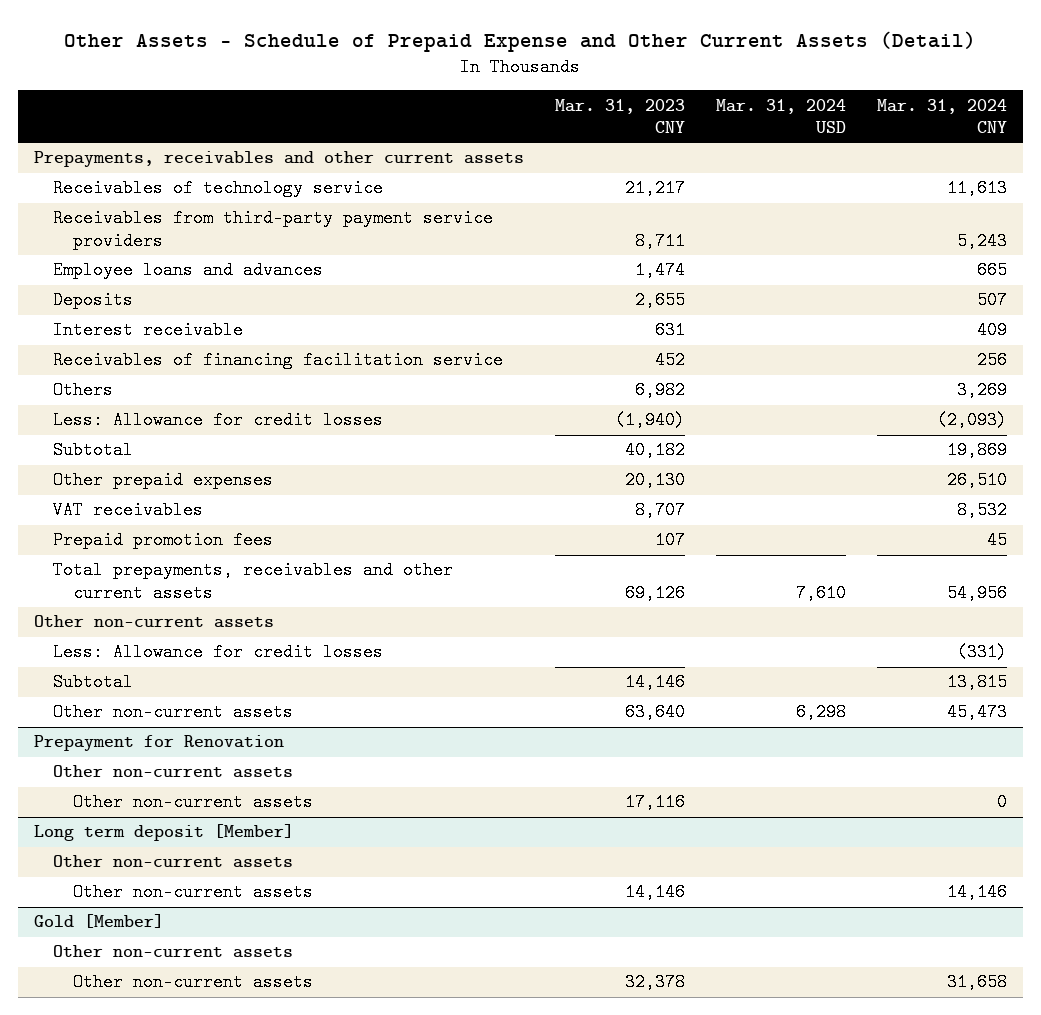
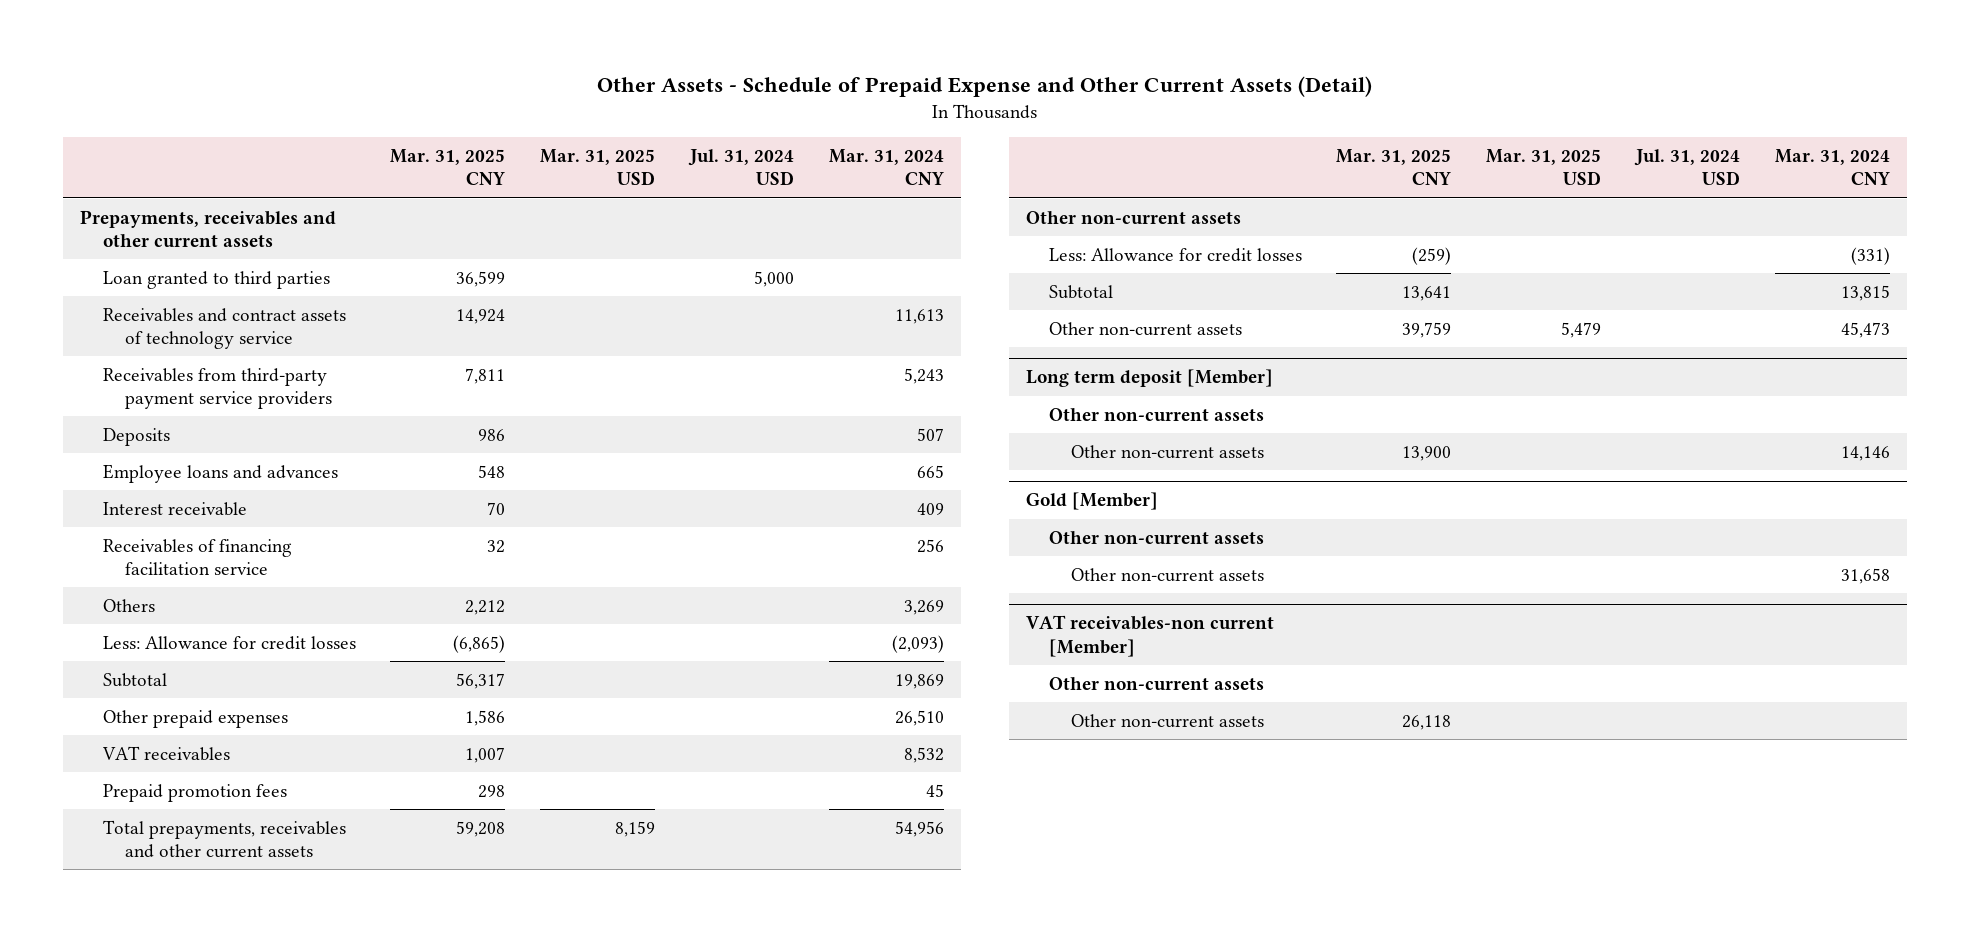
[554,98,685,134] Mar. 31, 2023 CNY -> none
[715,98,846,134] Mar. 31, 2024 USD -> none
none -> [390,148,506,186] Mar. 31, 2025 CNY
none -> [540,148,656,186] Mar. 31, 2025 USD
none -> [687,148,794,186] Jul. 31, 2024 USD
none -> [102,270,330,289] Loan granted to third parties
[53,179,384,198] Receivables of technology service -> [102,307,346,350] Receivables and contract assets of technology service
[53,261,324,280] Employee loans and advances -> [102,463,338,483] Employee loans and advances
[33,735,284,752] Prepayment for Renovation -> none
[53,765,294,779] Other non-current assets -> none
[73,793,314,812] Other non-current assets -> none
none -> [1026,615,1275,658] VAT receivables-non current [Member]
none -> [1048,676,1264,691] Other non-current assets
none -> [1071,713,1265,728] Other non-current assets

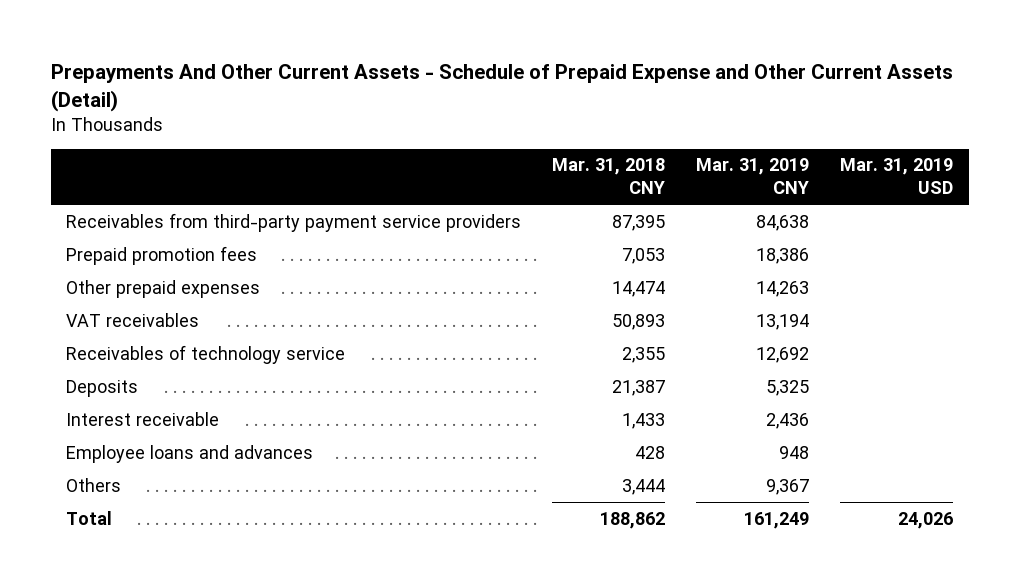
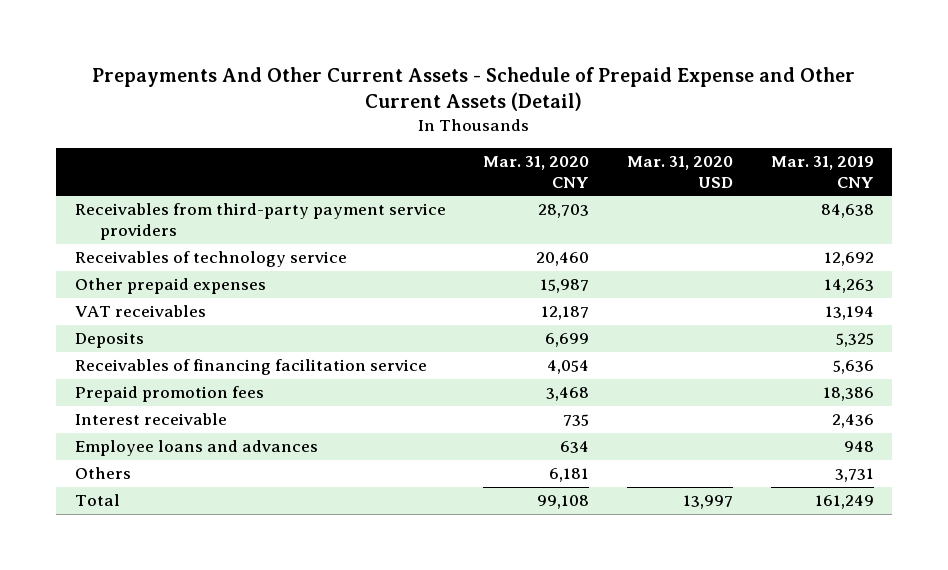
[552,158,666,195] Mar. 31, 2018 CNY -> none
[840,158,954,195] Mar. 31, 2019 USD -> none
none -> [483,155,590,188] Mar. 31, 2020 CNY
none -> [626,155,733,188] Mar. 31, 2020 USD
[66,344,346,364] Receivables of technology service -> [74,251,347,268] Receivables of technology service
none -> [74,359,427,376] Receivables of financing facilitation service
[66,245,258,265] Prepaid promotion fees -> [74,386,264,403] Prepaid promotion fees
[766,478,810,495] 9,367 -> [834,468,874,483] 3,731

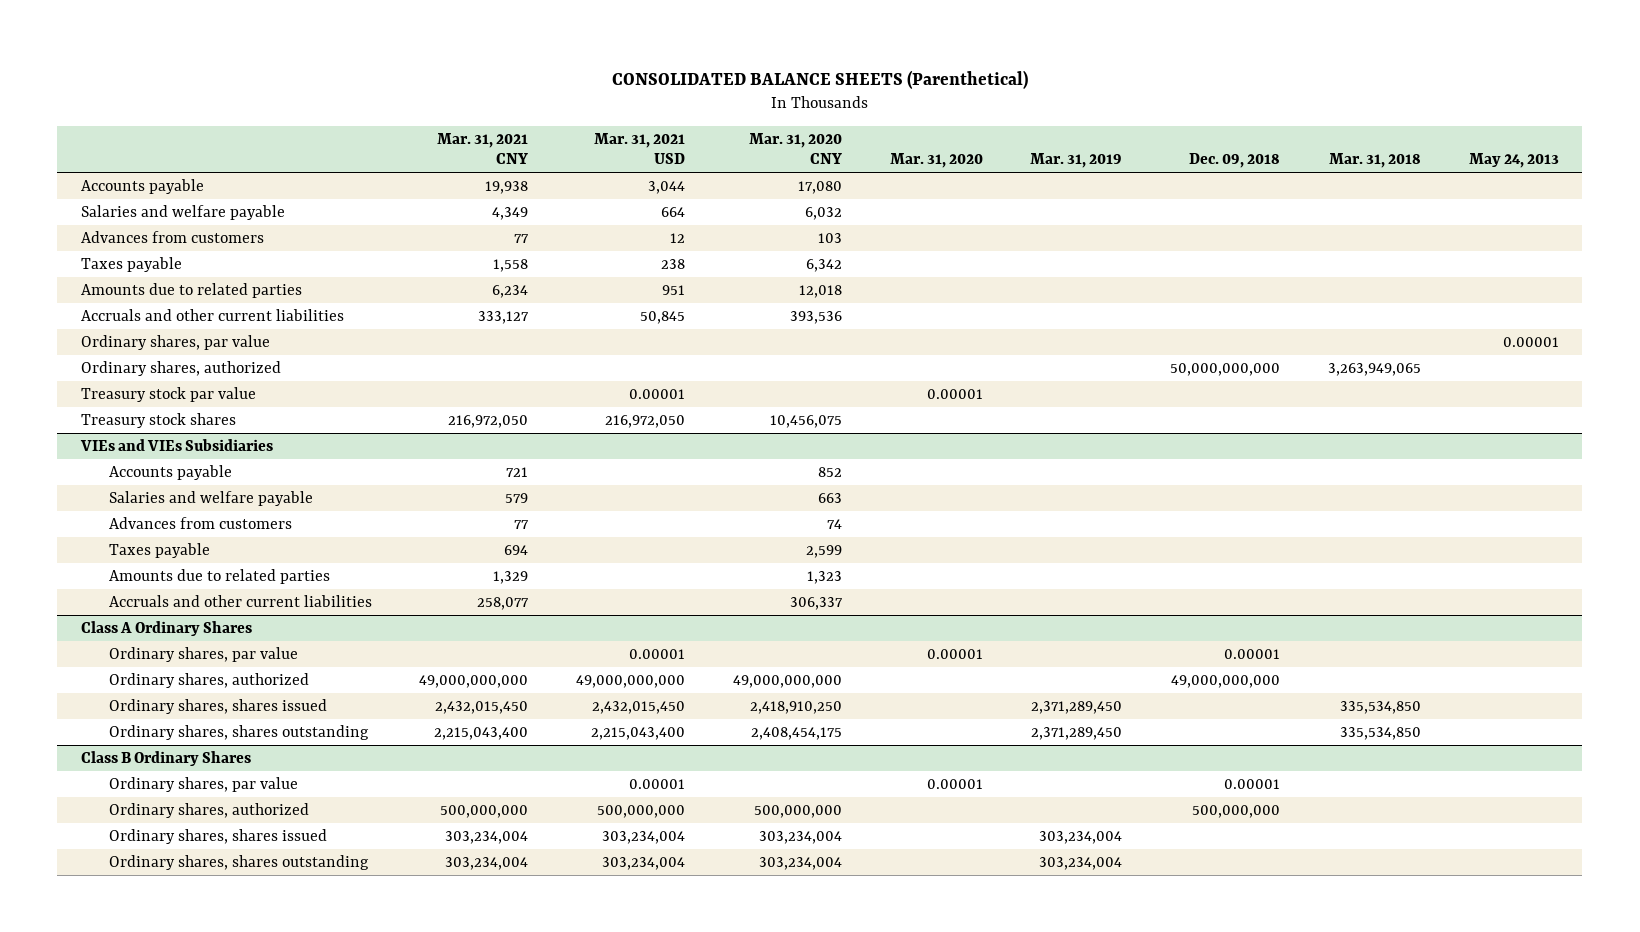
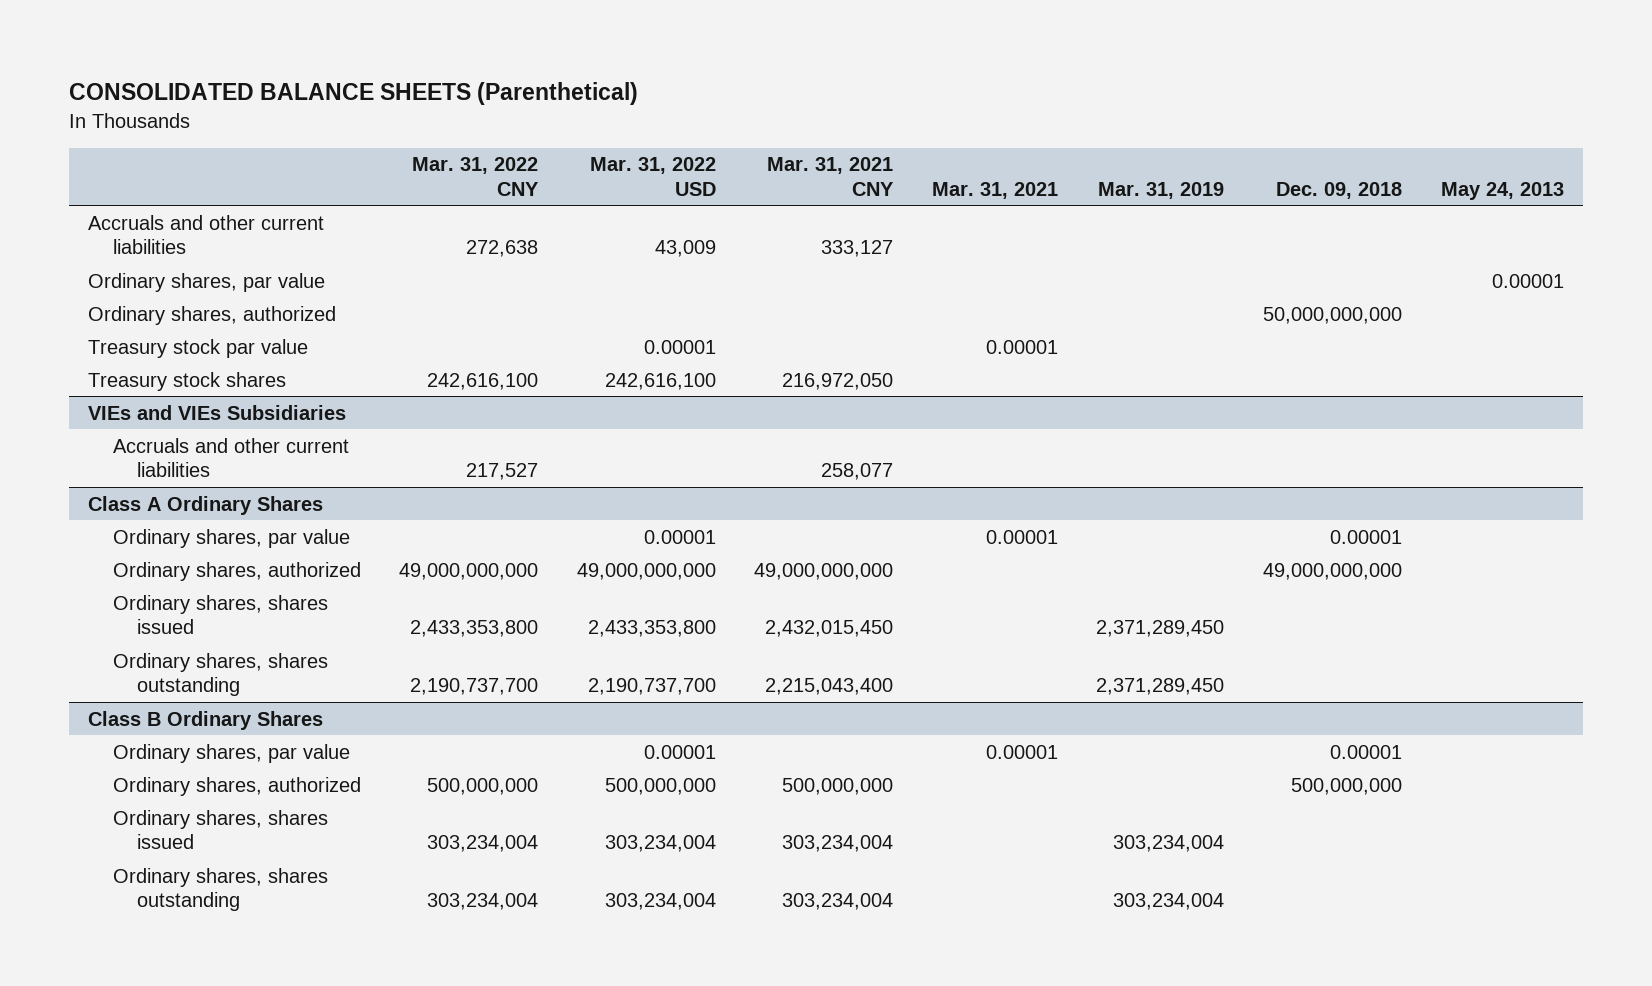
[594,132,686,165] Mar. 31, 2021 USD -> none
[748,132,842,165] Mar. 31, 2020 CNY -> none
[889,153,983,169] Mar. 31, 2020 -> none
[1328,153,1421,169] Mar. 31, 2018 -> none
none -> [412,157,540,196] Mar. 31, 2022 CNY
none -> [589,157,716,196] Mar. 31, 2022 USD
none -> [931,181,1058,199] Mar. 31, 2021
[81,179,205,195] Accounts payable -> none
[81,205,286,221] Salaries and welfare payable -> none
[81,231,265,244] Advances from customers -> none
[81,257,183,273] Taxes payable -> none
[81,283,303,299] Amounts due to related parties -> none
[108,465,232,481] Accounts payable -> none
[108,491,313,507] Salaries and welfare payable -> none
[108,517,292,530] Advances from customers -> none
[108,543,210,559] Taxes payable -> none
[108,569,330,585] Amounts due to related parties -> none

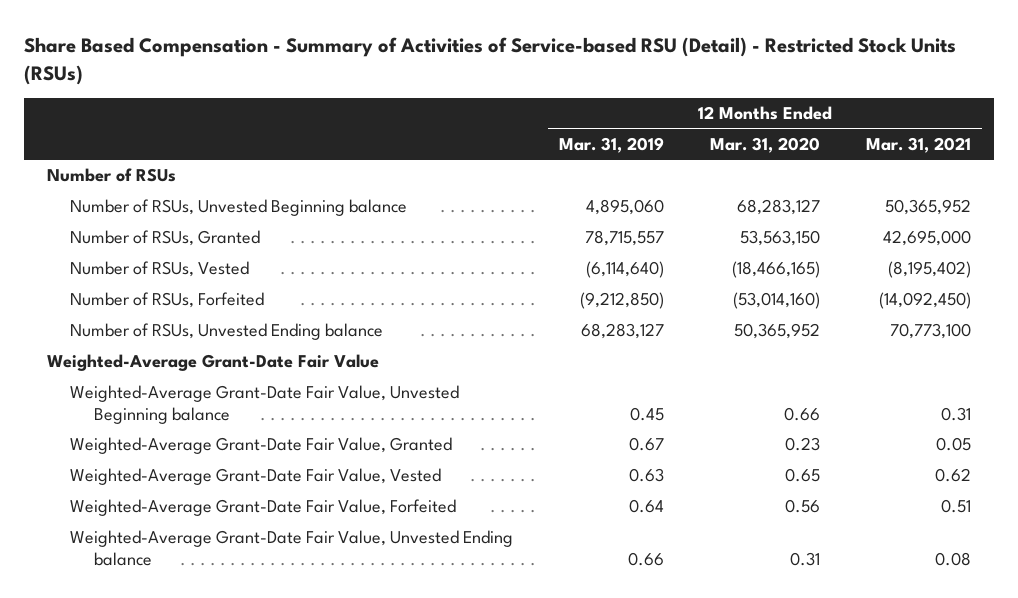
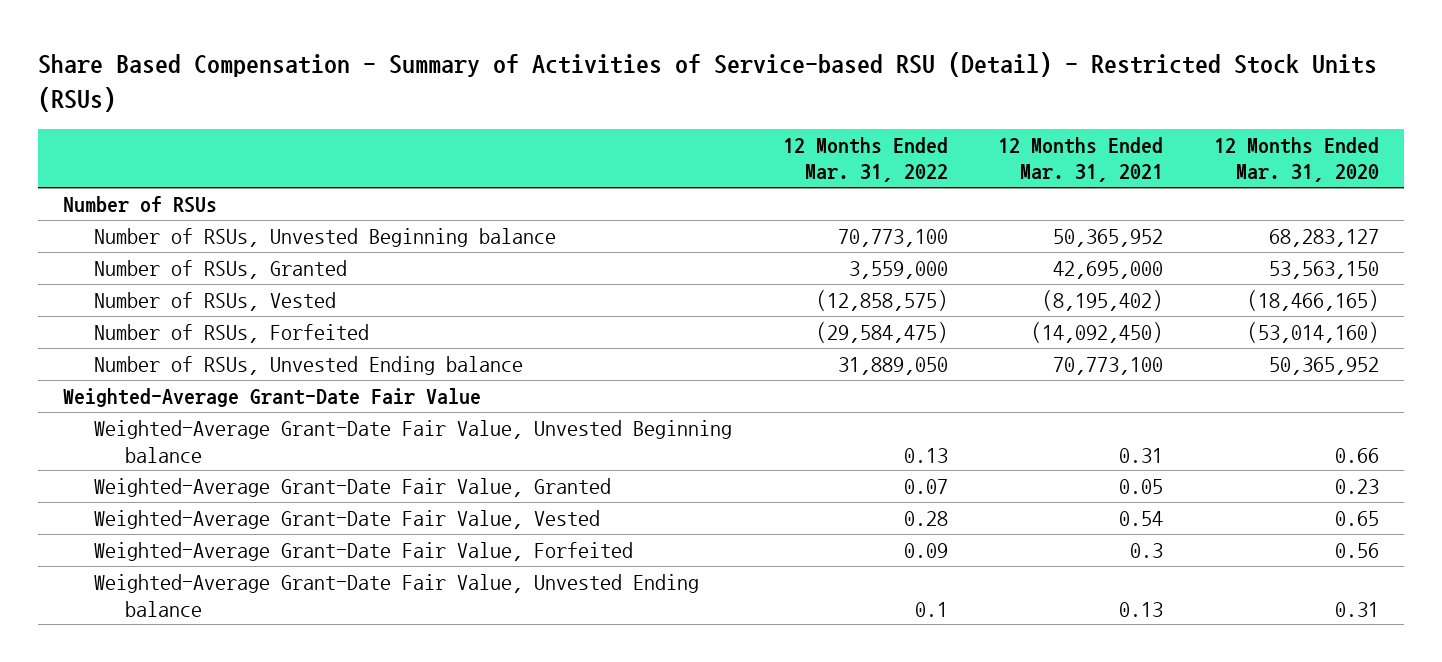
[559,136,665,153] Mar. 31, 2019 -> none
none -> [782,136,948,183] 12 Months Ended Mar. 31, 2022
[934,468,971,483] 0.62 -> [1119,511,1164,527] 0.54
[940,499,971,514] 0.51 -> [1130,543,1164,559] 0.3
[934,551,971,566] 0.08 -> [1119,601,1164,617] 0.13

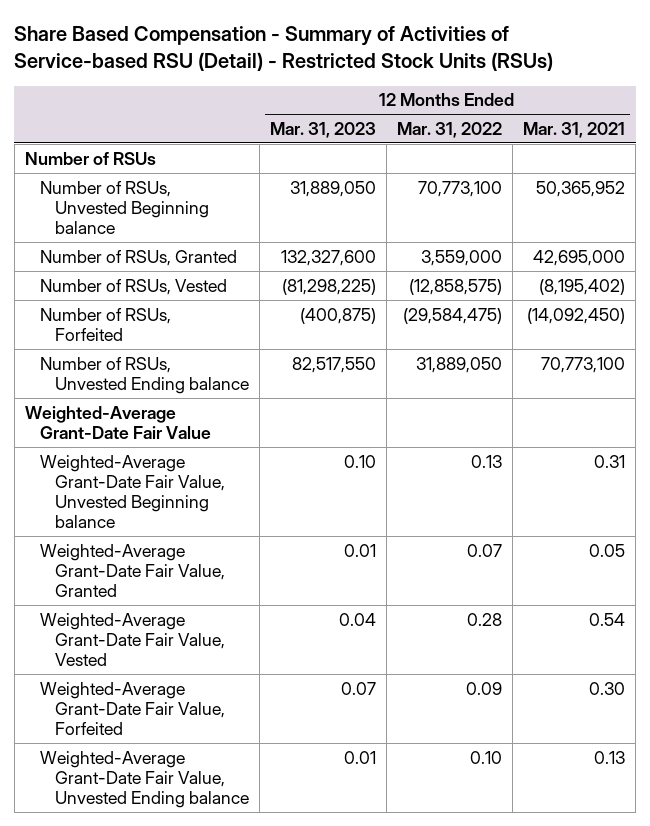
[1213,136,1379,183] 12 Months Ended Mar. 31, 2020 -> none
none -> [269,121,376,138] Mar. 31, 2023
[1130,543,1164,559] 0.3 -> [589,681,626,695] 0.30
[914,601,948,617] 0.1 -> [469,750,502,764] 0.10

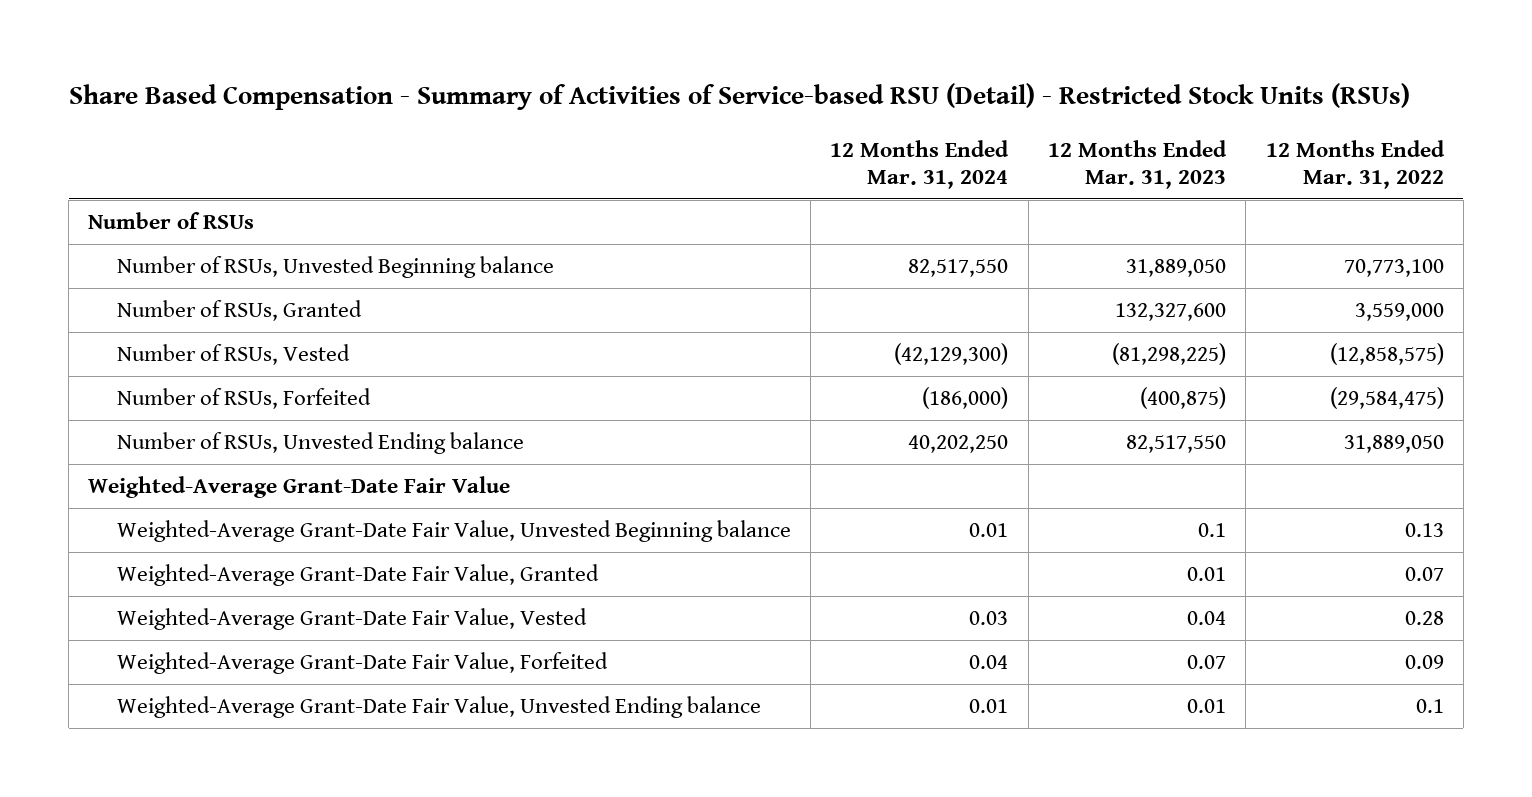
[523,121,626,138] Mar. 31, 2021 -> none
none -> [830,139,1010,189] 12 Months Ended Mar. 31, 2024
[343,454,376,468] 0.10 -> [1198,523,1227,538] 0.1
[469,750,502,764] 0.10 -> [1415,699,1444,714] 0.1

